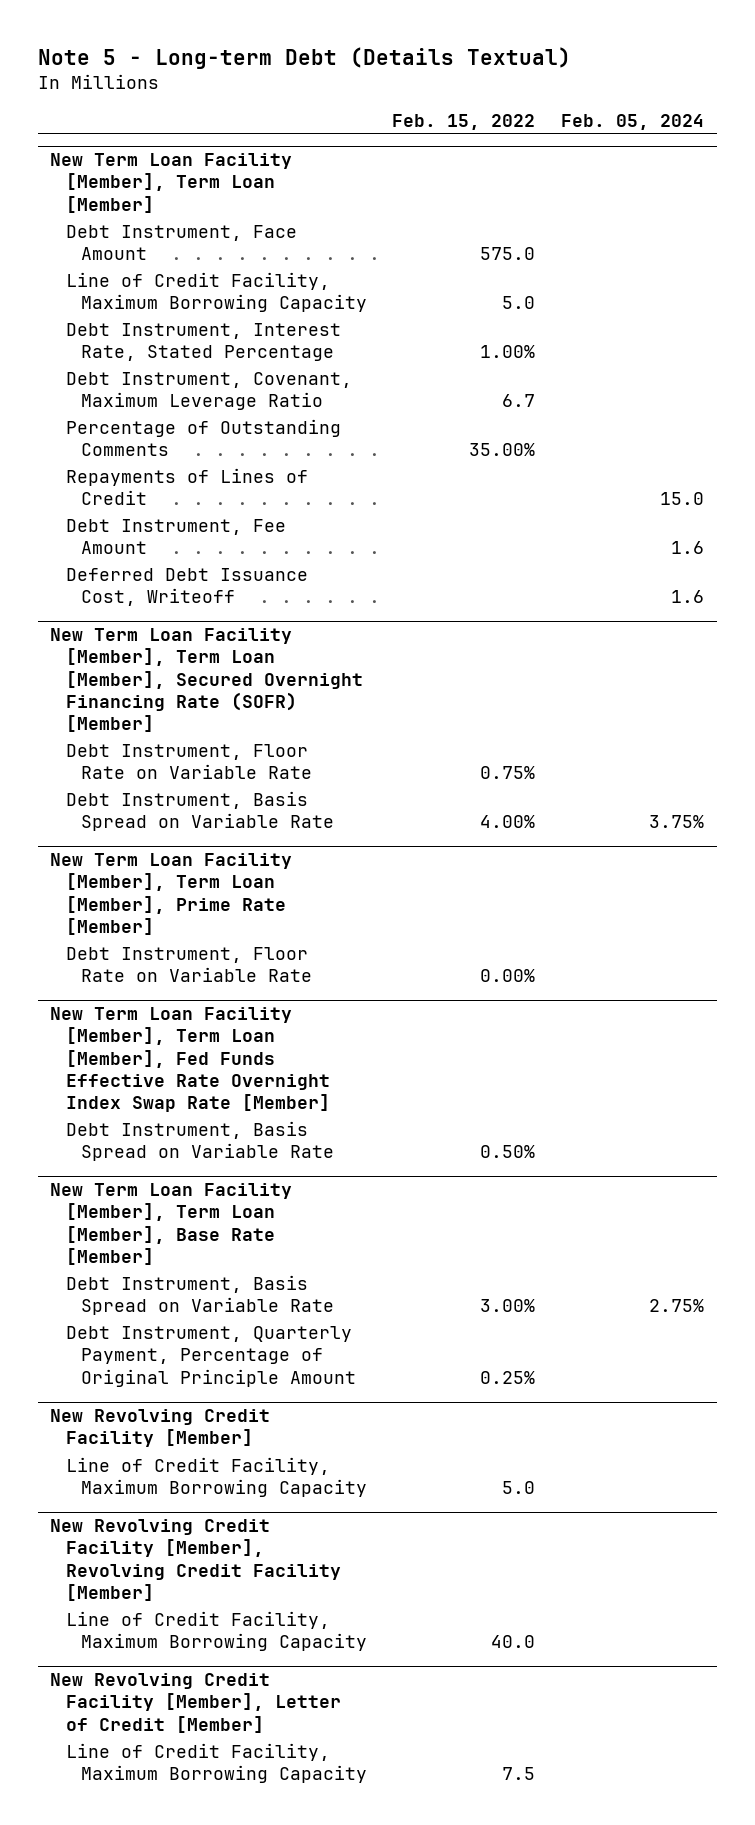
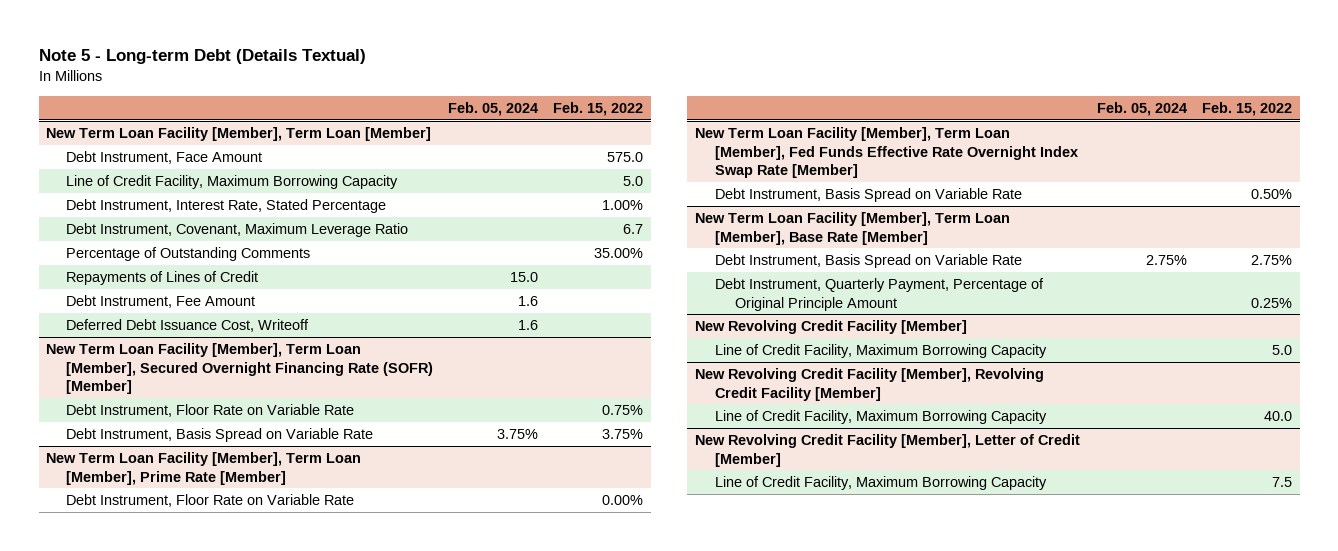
[480,815,536,829] 4.00% -> [602,428,644,439] 3.75%
[480,1299,536,1313] 3.00% -> [1251,254,1293,265] 2.75%

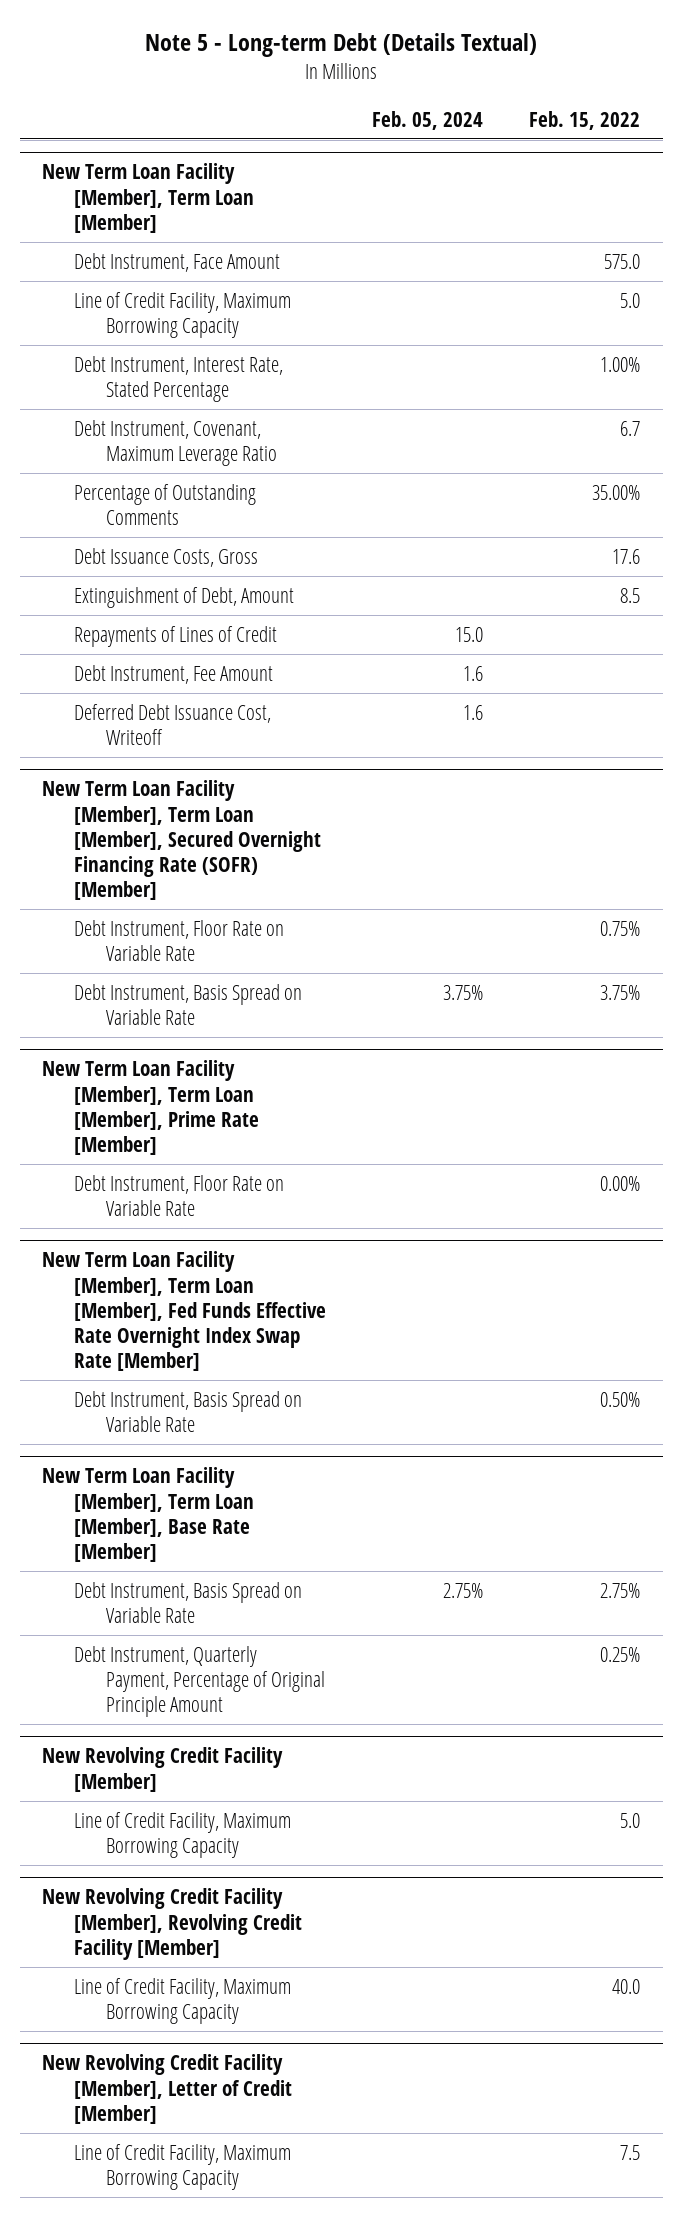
none -> [74,547,259,567] Debt Issuance Costs, Gross
none -> [74,586,295,608] Extinguishment of Debt, Amount

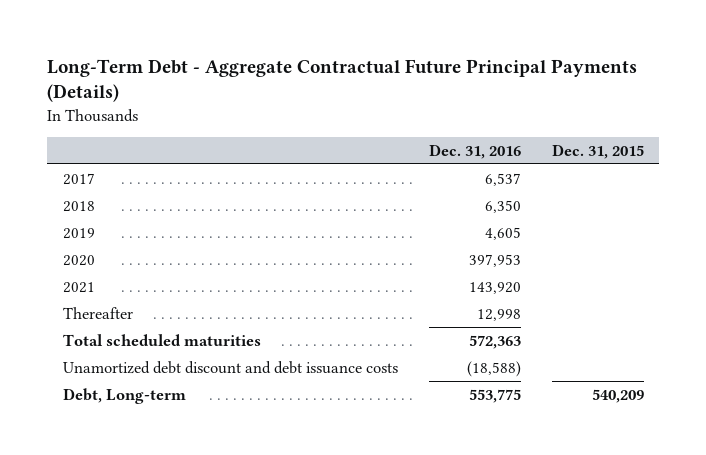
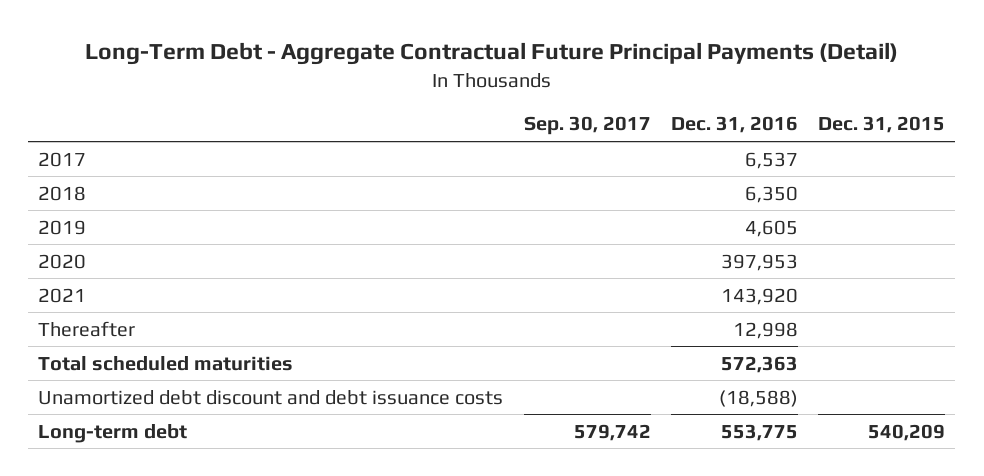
[47,58,638,103] Long-Term Debt - Aggregate Contractual Future Principal Payments (Details) -> [84,42,898,66] Long-Term Debt - Aggregate Contractual Future Principal Payments (Detail)
none -> [523,116,651,136] Sep. 30, 2017
[62,387,186,404] Debt, Long-term -> [38,423,188,443] Long-term debt

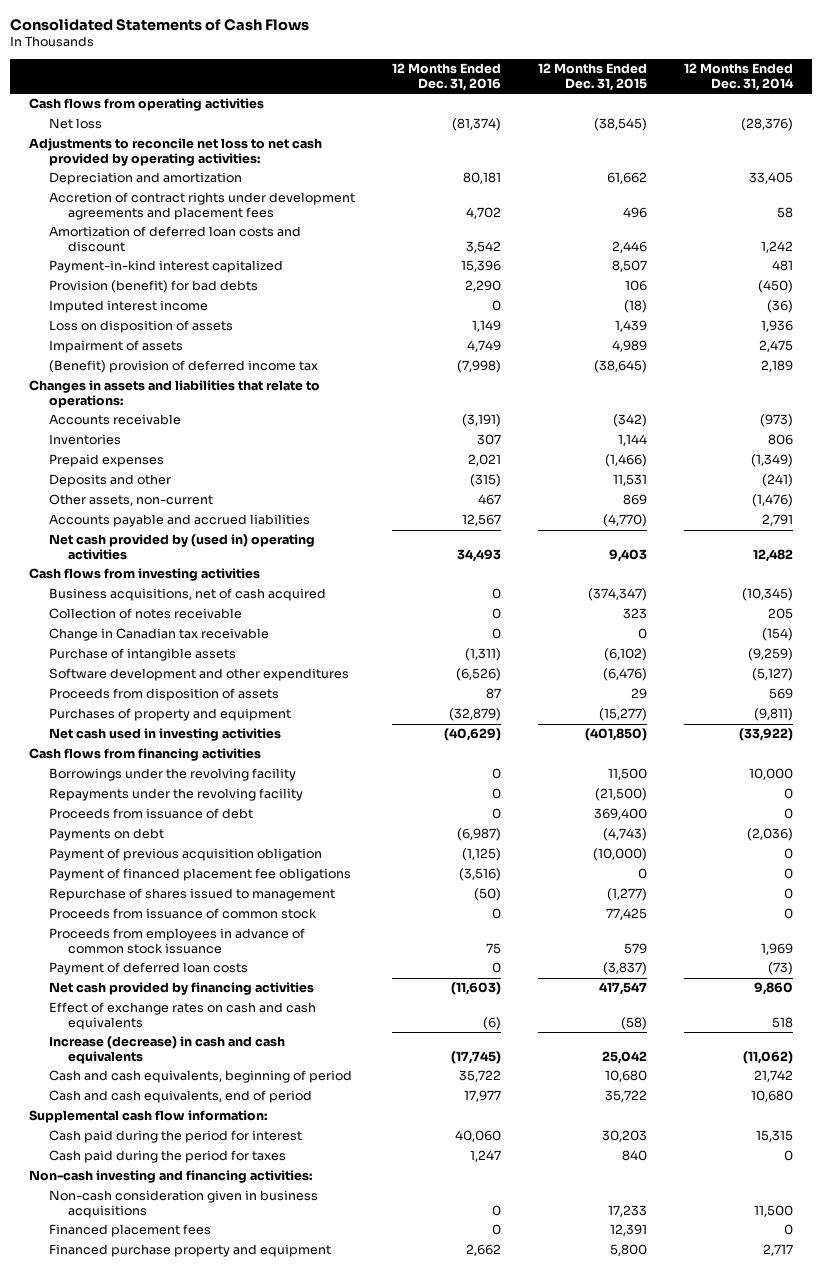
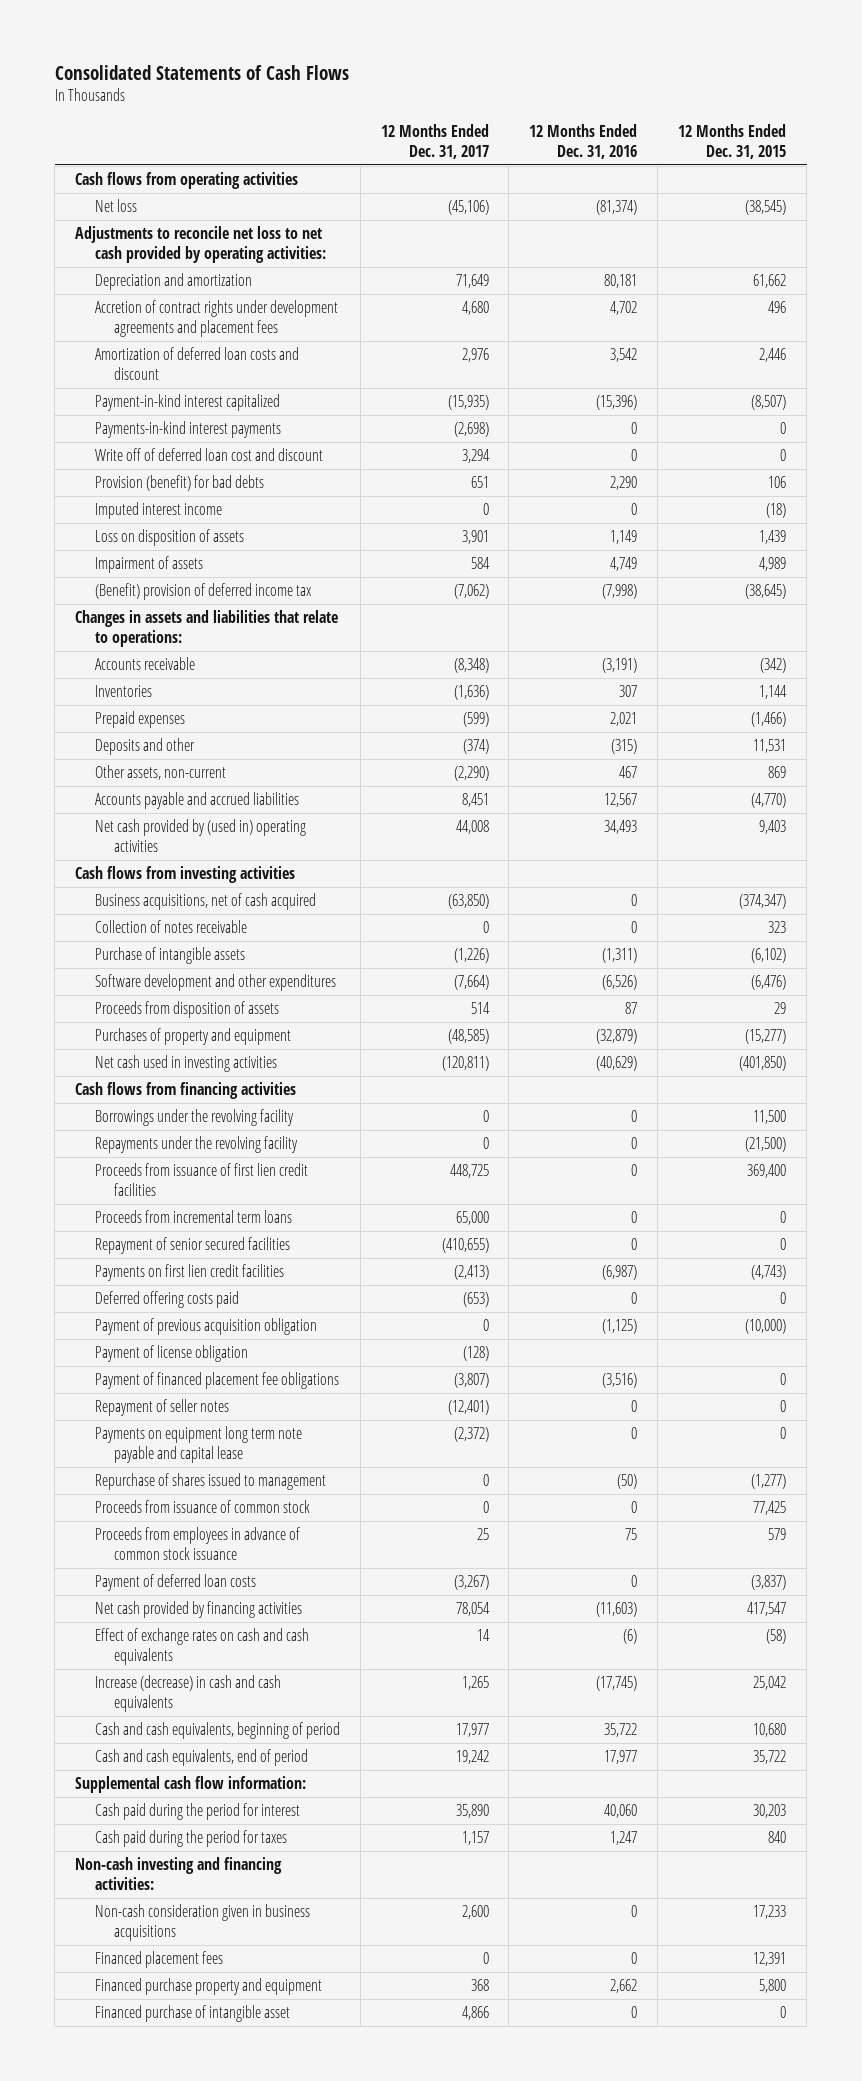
[684,63,795,91] 12 Months Ended Dec. 31, 2014 -> none
none -> [380,123,489,159] 12 Months Ended Dec. 31, 2017
[460,260,501,273] 15,396 -> [596,395,638,411] (15,396)
[611,260,647,273] 8,507 -> [751,395,787,411] (8,507)
none -> [94,421,281,439] Payments-in-kind interest payments
none -> [94,448,323,462] Write off of deferred loan cost and discount
[48,628,269,642] Change in Canadian tax receivable -> none
[48,808,253,820] Proceeds from issuance of debt -> [94,1163,308,1197] Proceeds from issuance of first lien credit facilities
none -> [94,1210,292,1224] Proceeds from incremental term loans
none -> [94,1237,290,1255] Repayment of senior secured facilities
[48,828,164,842] Payments on debt -> [94,1264,284,1282] Payments on first lien credit facilities
none -> [94,1291,239,1309] Deferred offering costs paid
none -> [94,1345,248,1363] Payment of license obligation
none -> [94,1399,229,1417] Repayment of seller notes
none -> [94,1426,302,1464] Payments on equipment long term note payable and capital lease
none -> [94,2005,290,2023] Financed purchase of intangible asset

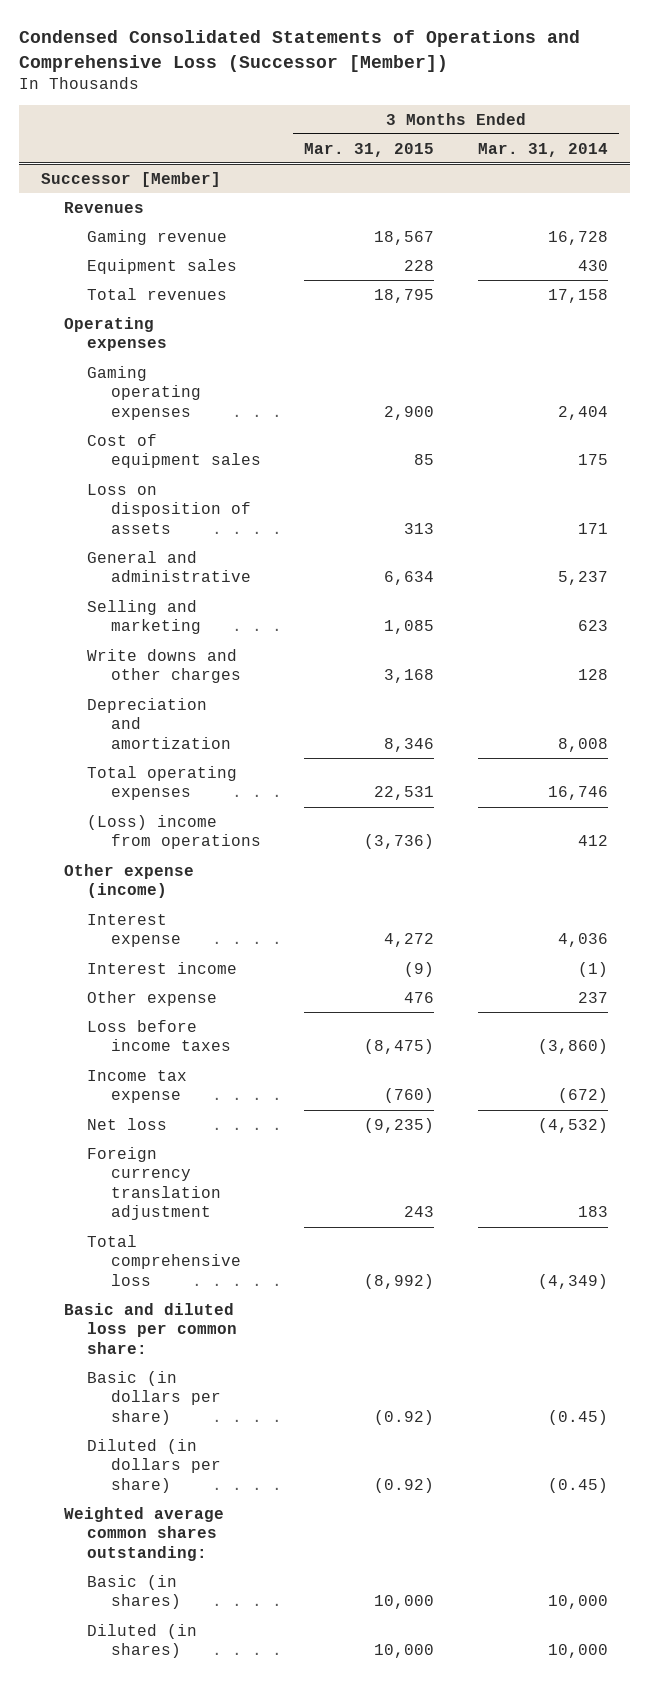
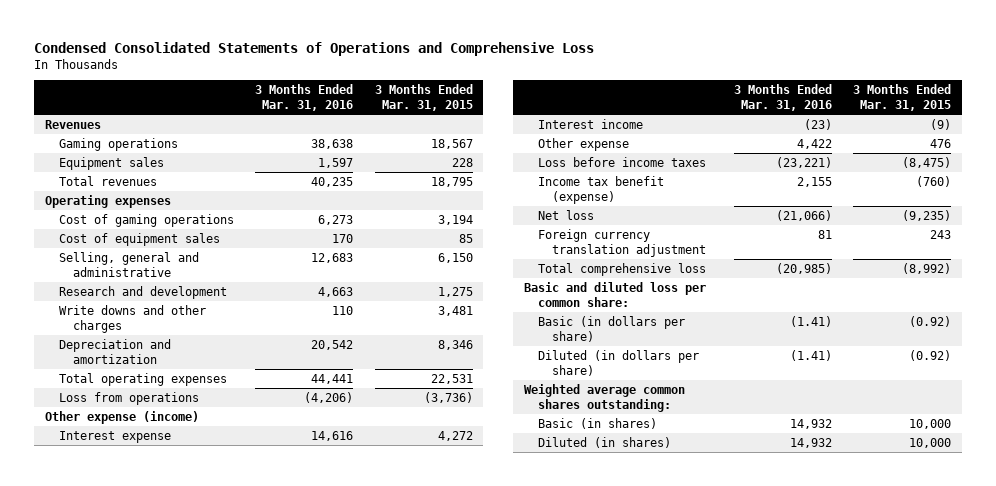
[18,30,580,72] Condensed Consolidated Statements of Operations and Comprehensive Loss (Successor [Member]) -> [34,41,595,56] Condensed Consolidated Statements of Operations and Comprehensive Loss
[478,142,609,157] Mar. 31, 2014 -> none
none -> [255,84,354,112] 3 Months Ended Mar. 31, 2016
[40,171,221,187] Successor [Member] -> none
[87,229,228,245] Gaming revenue -> [59,137,179,151] Gaming operations
[87,365,201,420] Gaming operating expenses -> none
none -> [59,213,235,227] Cost of gaming operations
[87,483,251,534] Loss on disposition of assets -> none
[87,599,201,635] Selling and marketing -> none
[87,550,251,583] General and administrative -> [59,251,200,277] Selling, general and administrative
[384,571,435,586] 6,634 -> [437,252,473,263] 6,150
none -> [59,285,228,299] Research and development
[384,669,435,684] 3,168 -> [437,305,473,316] 3,481
[87,814,261,850] (Loss) income from operations -> [59,391,200,405] Loss from operations
[87,1069,188,1104] Income tax expense -> [537,175,664,204] Income tax benefit (expense)

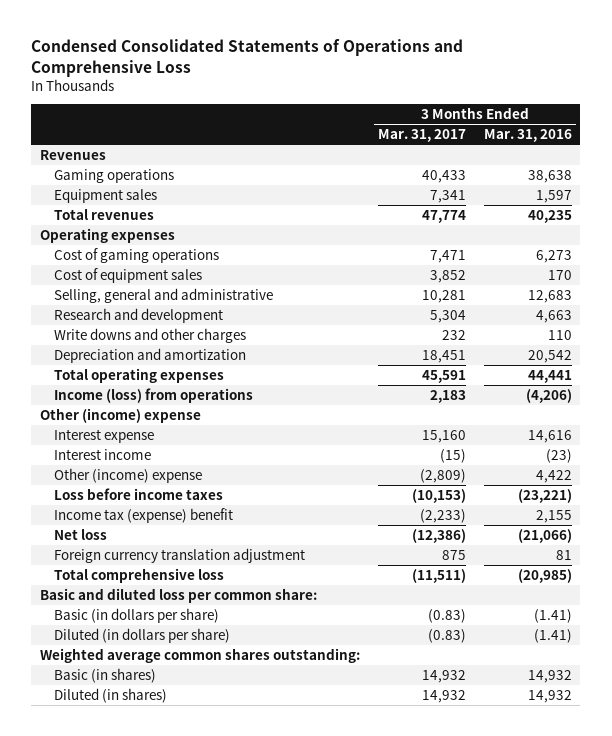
[374,84,473,112] 3 Months Ended Mar. 31, 2015 -> none
none -> [377,129,466,143] Mar. 31, 2017
[59,391,200,405] Loss from operations -> [54,387,254,403] Income (loss) from operations
[45,410,200,424] Other expense (income) -> [40,407,202,423] Other (income) expense
[537,137,629,151] Other expense -> [54,467,203,483] Other (income) expense
[537,175,664,204] Income tax benefit (expense) -> [54,507,234,523] Income tax (expense) benefit

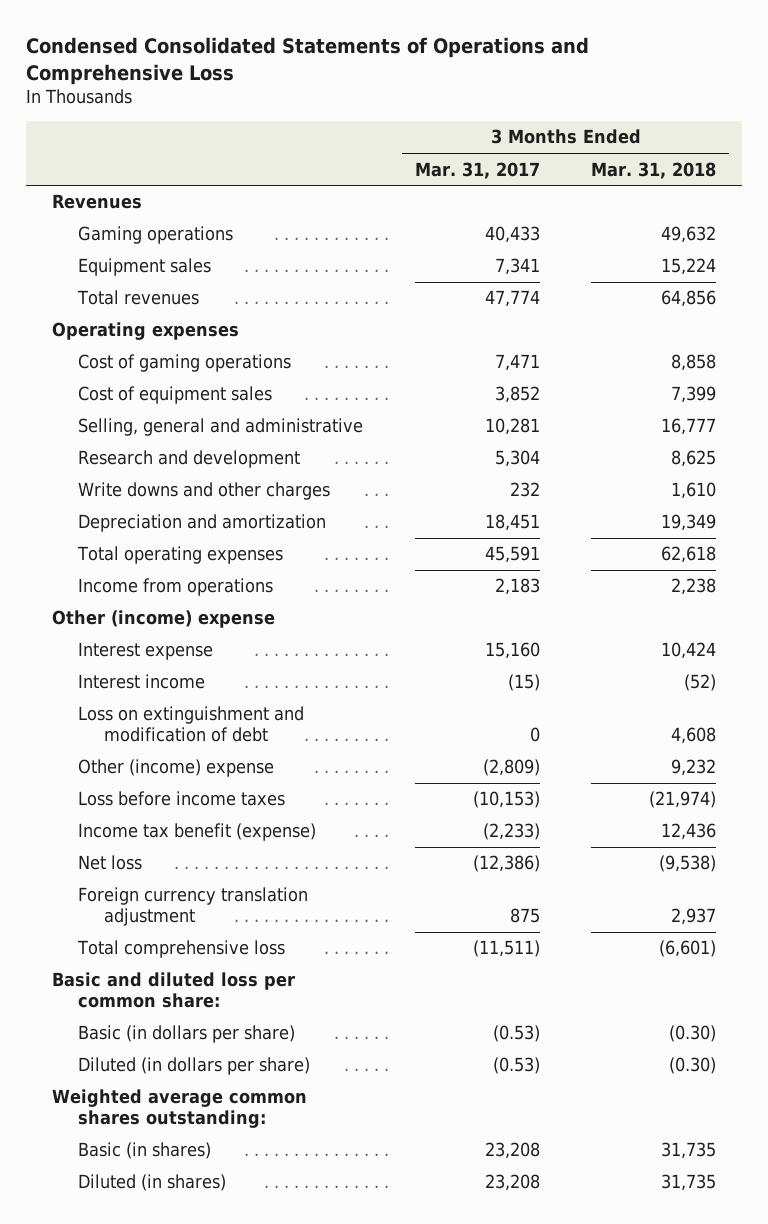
[483,129,572,143] Mar. 31, 2016 -> none
none -> [591,161,717,179] Mar. 31, 2018
[54,387,254,403] Income (loss) from operations -> [78,578,274,597] Income from operations
none -> [78,706,305,743] Loss on extinguishment and modification of debt
[54,507,234,523] Income tax (expense) benefit -> [78,823,317,842] Income tax benefit (expense)
[427,608,466,623] (0.83) -> [492,1025,540,1043] (0.53)
[427,628,466,643] (0.83) -> [492,1057,540,1075] (0.53)
[421,669,466,683] 14,932 -> [484,1142,540,1160] 23,208
[421,689,466,703] 14,932 -> [484,1174,540,1192] 23,208

